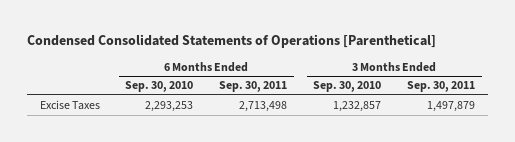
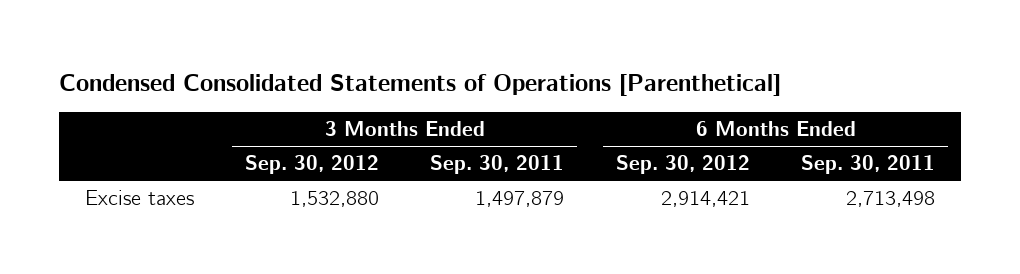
[125,81,194,93] Sep. 30, 2010 -> none
[313,81,382,93] Sep. 30, 2010 -> none
none -> [244,155,379,175] Sep. 30, 2012
none -> [615,155,750,175] Sep. 30, 2012
[39,100,100,111] Excise Taxes -> [84,190,194,206] Excise taxes

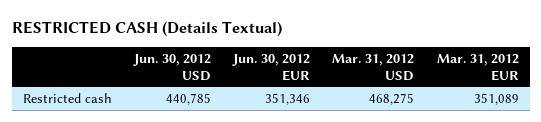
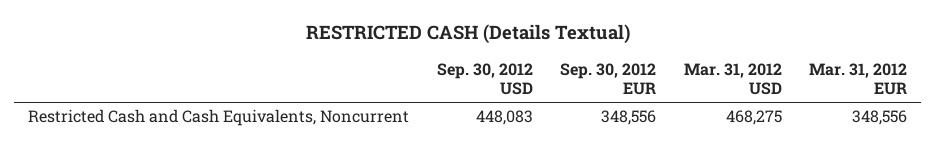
[132,54,211,81] Jun. 30, 2012 USD -> none
[232,54,311,81] Jun. 30, 2012 EUR -> none
none -> [436,62,533,96] Sep. 30, 2012 USD
none -> [560,62,657,96] Sep. 30, 2012 EUR
[22,92,112,103] Restricted cash -> [28,109,410,127] Restricted Cash and Cash Equivalents, Noncurrent
[473,92,519,105] 351,089 -> [852,110,908,126] 348,556

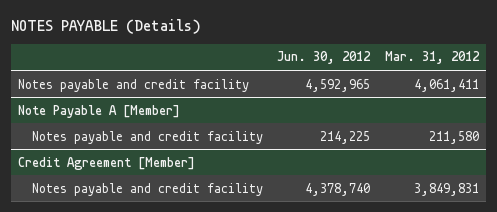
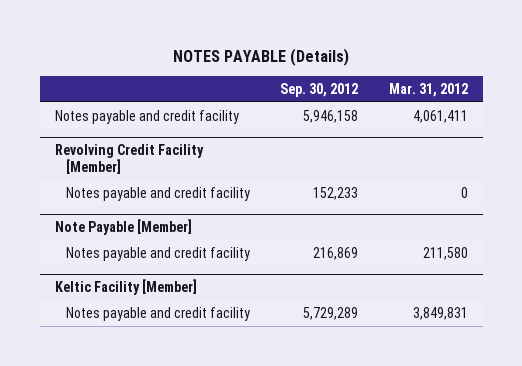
[277,51,372,65] Jun. 30, 2012 -> none
none -> [280,82,359,97] Sep. 30, 2012
none -> [54,144,204,175] Revolving Credit Facility [Member]
none -> [66,187,251,202] Notes payable and credit facility
[18,104,181,118] Note Payable A [Member] -> [54,219,192,236] Note Payable [Member]
[18,156,196,170] Credit Agreement [Member] -> none
none -> [54,279,197,296] Keltic Facility [Member]

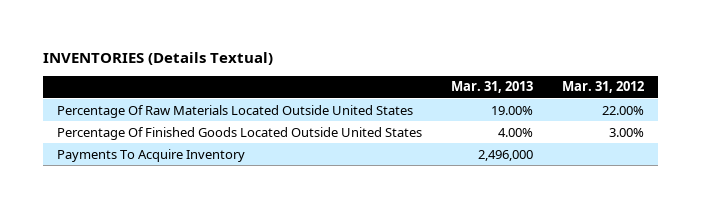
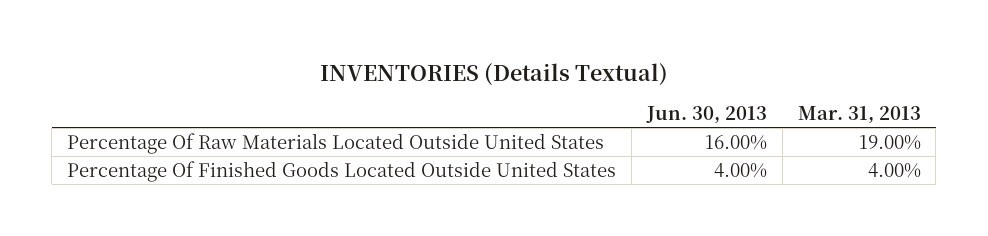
[561,81,644,94] Mar. 31, 2012 -> none
none -> [645,106,767,125] Jun. 30, 2013
[57,148,246,162] Payments To Acquire Inventory -> none

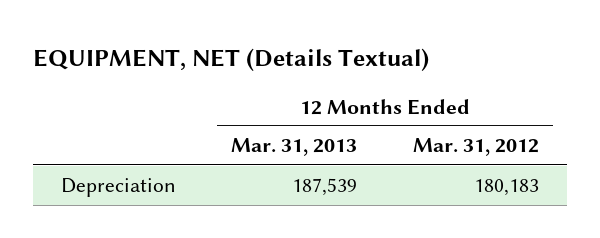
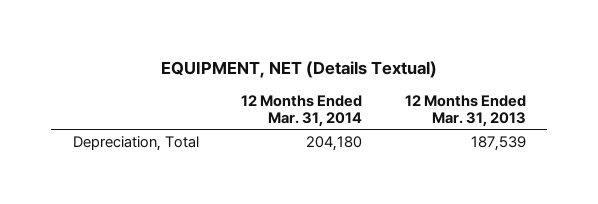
[413,138,540,157] Mar. 31, 2012 -> none
none -> [241,94,363,128] 12 Months Ended Mar. 31, 2014
[60,178,176,198] Depreciation -> [72,135,199,151] Depreciation, Total

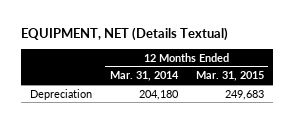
[404,94,526,128] 12 Months Ended Mar. 31, 2013 -> none
none -> [195,71,264,82] Mar. 31, 2015
[72,135,199,151] Depreciation, Total -> [29,88,92,100] Depreciation

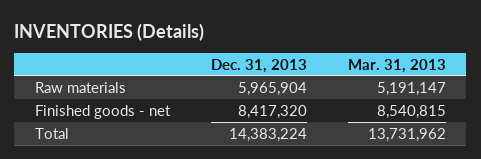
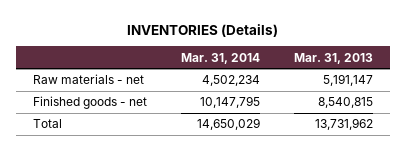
[210,58,307,73] Dec. 31, 2013 -> none
none -> [181,52,261,64] Mar. 31, 2014
[34,81,126,93] Raw materials -> [33,74,145,85] Raw materials - net

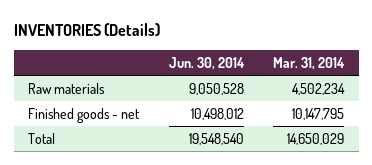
[294,52,374,64] Mar. 31, 2013 -> none
none -> [168,56,245,70] Jun. 30, 2014
[33,74,145,85] Raw materials - net -> [28,82,106,94] Raw materials

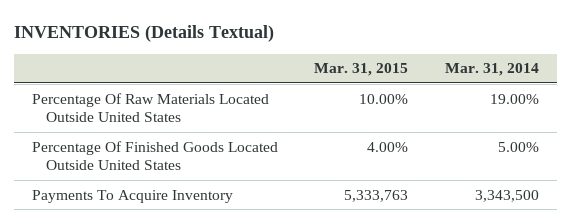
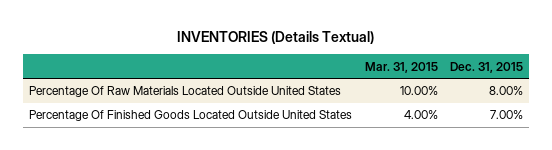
[444,63,539,77] Mar. 31, 2014 -> none
none -> [449,61,523,73] Dec. 31, 2015
[31,189,233,203] Payments To Acquire Inventory -> none

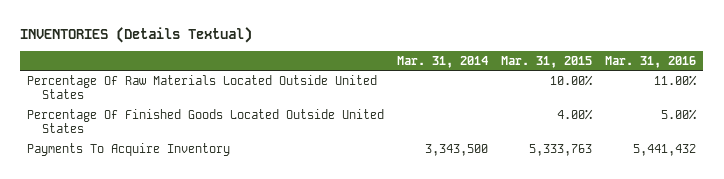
[449,61,523,73] Dec. 31, 2015 -> none
none -> [397,55,489,68] Mar. 31, 2014
none -> [605,55,697,68] Mar. 31, 2016
none -> [27,142,231,156] Payments To Acquire Inventory

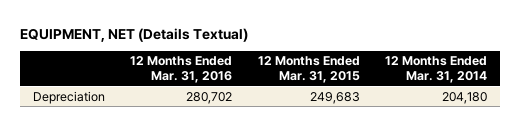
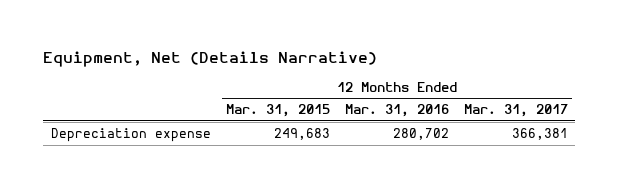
[19,27,248,42] EQUIPMENT, NET (Details Textual) -> [43,51,378,68] Equipment, Net (Details Narrative)
[385,56,488,84] 12 Months Ended Mar. 31, 2014 -> none
none -> [463,104,568,118] Mar. 31, 2017
[32,91,105,105] Depreciation -> [50,128,211,143] Depreciation expense

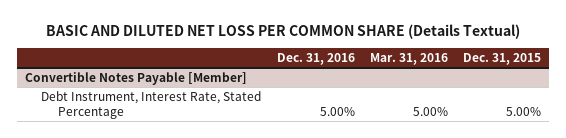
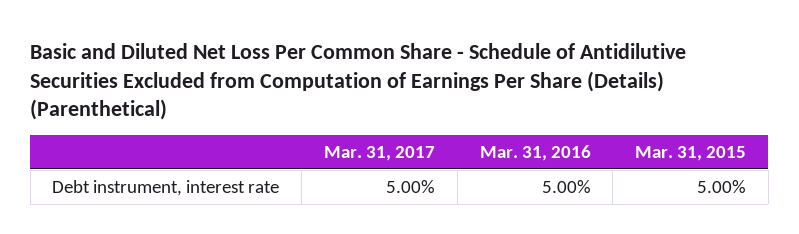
[45,23,520,39] BASIC AND DILUTED NET LOSS PER COMMON SHARE (Details Textual) -> [30,42,687,121] Basic and Diluted Net Loss Per Common Share - Schedule of Antidilutive Securities Excluded from Computation of Earnings Per Share (Details) (Parenthetical)
[276,52,355,65] Dec. 31, 2016 -> none
[463,52,542,65] Dec. 31, 2015 -> none
none -> [323,145,435,161] Mar. 31, 2017
none -> [635,145,747,161] Mar. 31, 2015
[24,71,247,85] Convertible Notes Payable [Member] -> none
[41,90,262,119] Debt Instrument, Interest Rate, Stated Percentage -> [52,179,280,196] Debt instrument, interest rate

